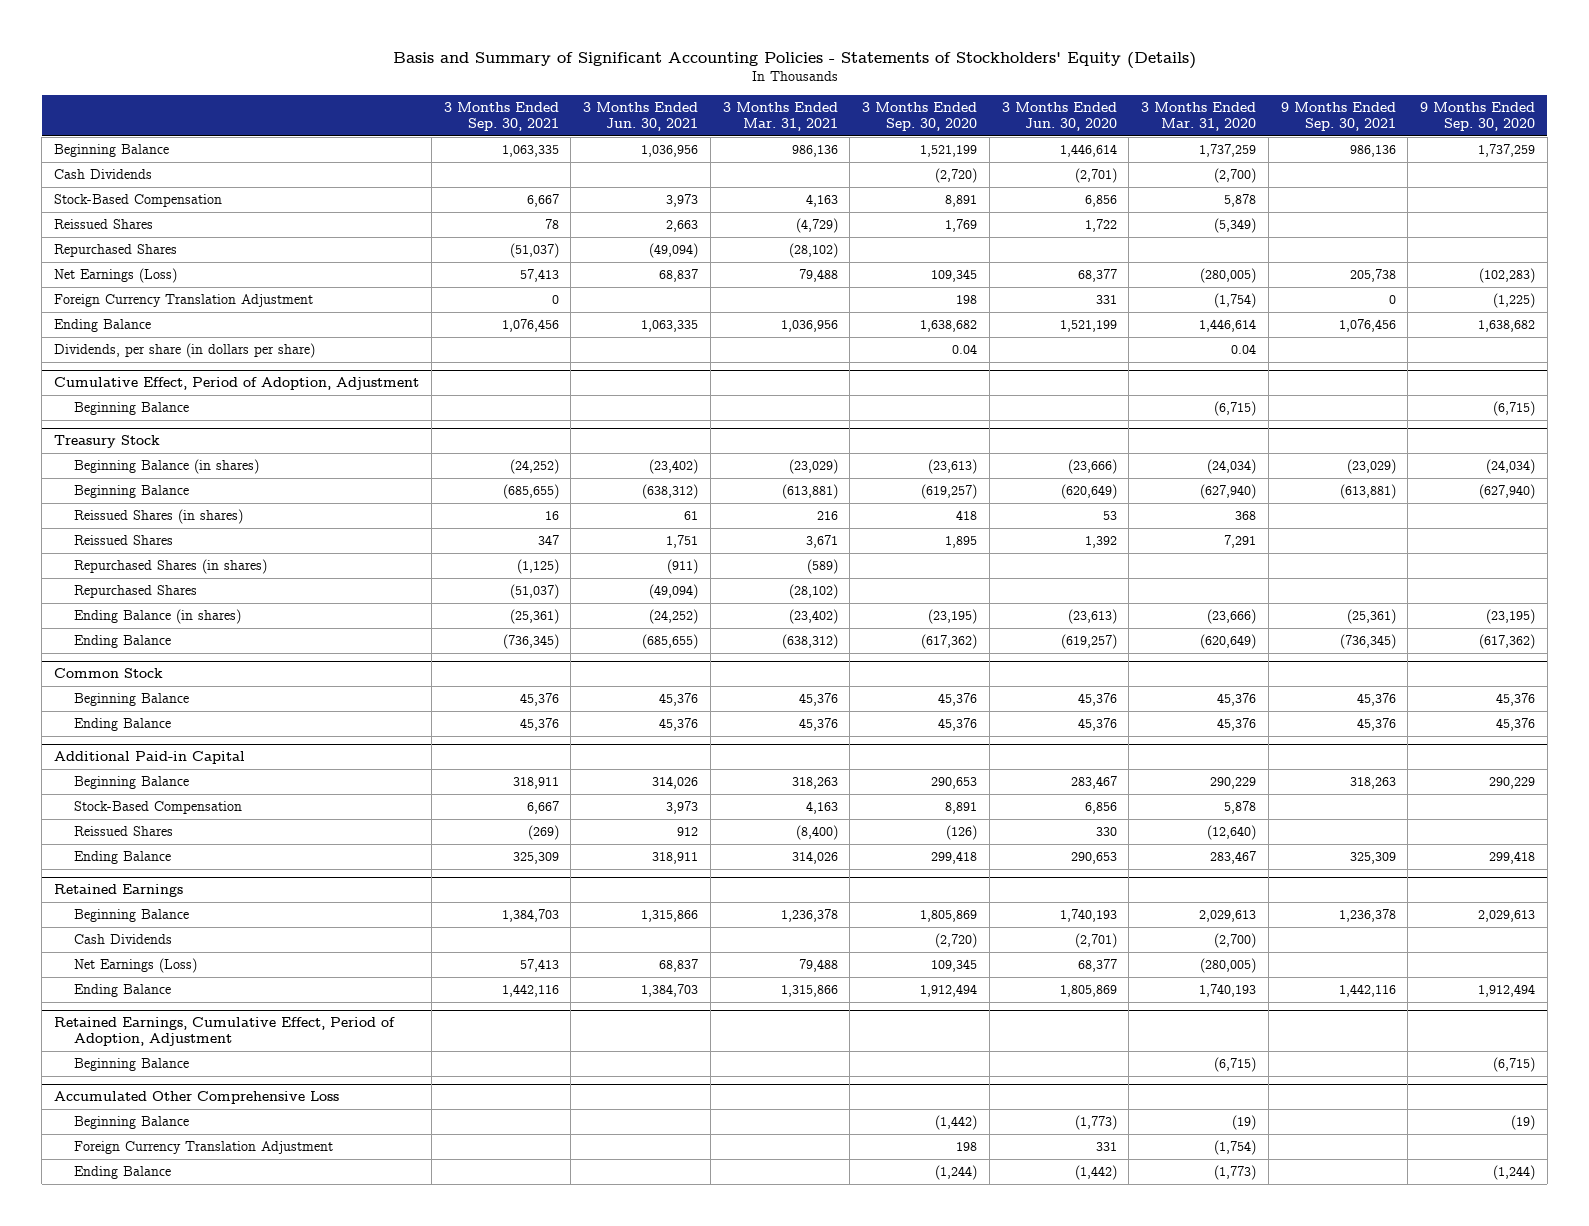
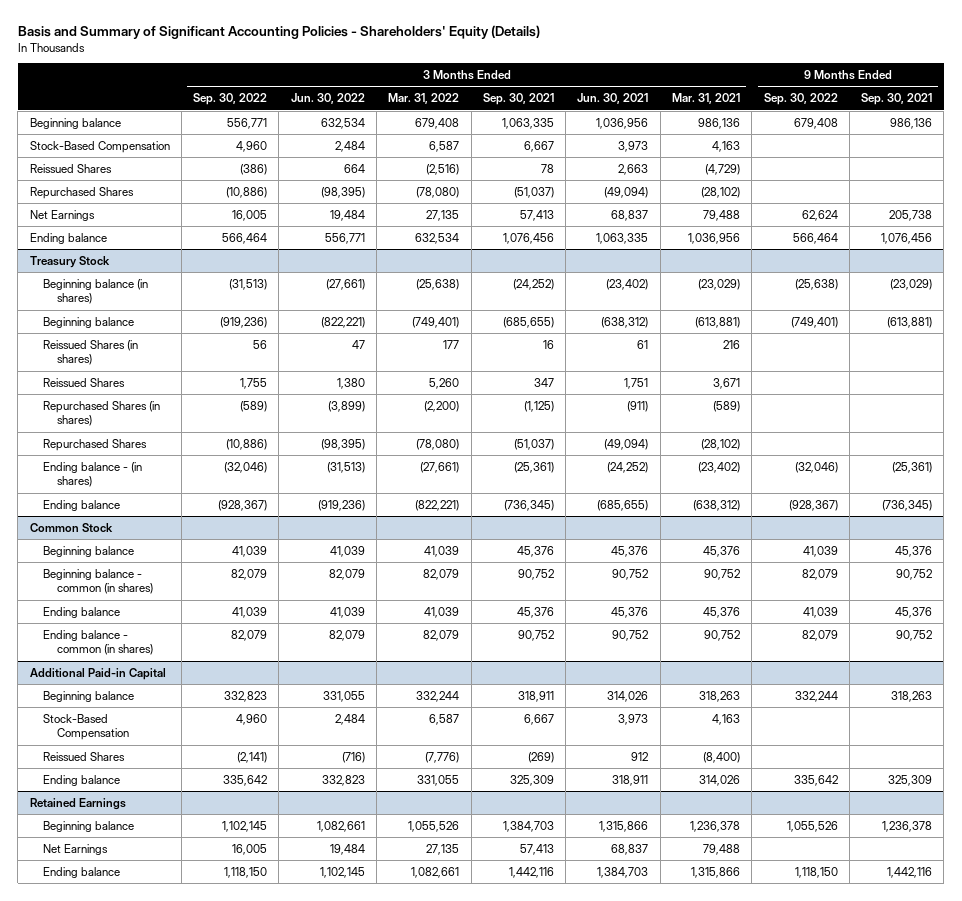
[392,51,1196,69] Basis and Summary of Significant Accounting Policies - Statements of Stockholders' Equity (Details) -> [17,24,540,39] Basis and Summary of Significant Accounting Policies - Shareholders' Equity (Details)
[862,101,978,131] 3 Months Ended Sep. 30, 2020 -> none
[1001,101,1117,131] 3 Months Ended Jun. 30, 2020 -> none
[1141,101,1257,131] 3 Months Ended Mar. 31, 2020 -> none
[1420,101,1536,131] 9 Months Ended Sep. 30, 2020 -> none
none -> [193,93,268,106] Sep. 30, 2022
none -> [290,93,365,105] Jun. 30, 2022
none -> [388,93,460,105] Mar. 31, 2022
none -> [763,93,838,106] Sep. 30, 2022
[54,169,153,180] Cash Dividends -> none
[54,144,170,158] Beginning Balance -> [29,117,121,129] Beginning balance
[54,294,314,308] Foreign Currency Translation Adjustment -> none
[54,343,316,359] Dividends, per share (in dollars per share) -> none
[54,377,420,391] Cumulative Effect, Period of Adoption, Adjustment -> none
[73,402,189,416] Beginning Balance -> none
[54,268,178,284] Net Earnings (Loss) -> [29,209,95,221] Net Earnings
[54,319,152,333] Ending Balance -> [29,232,107,244] Ending balance
[73,459,259,475] Beginning Balance (in shares) -> [43,278,149,305] Beginning balance (in shares)
[73,485,189,499] Beginning Balance -> [43,316,135,328] Beginning balance
[73,609,241,625] Ending Balance (in shares) -> [43,461,143,488] Ending balance - (in shares)
[73,635,171,649] Ending Balance -> [43,499,121,511] Ending balance
[73,693,189,707] Beginning Balance -> [43,545,135,557] Beginning balance
none -> [43,568,153,595] Beginning balance - common (in shares)
[73,718,171,732] Ending Balance -> [43,606,121,618] Ending balance
none -> [43,629,153,656] Ending balance - common (in shares)
[73,776,189,790] Beginning Balance -> [43,690,135,702] Beginning balance
[73,851,171,865] Ending Balance -> [43,774,121,786] Ending balance
[73,934,172,945] Cash Dividends -> none
[54,1017,396,1047] Retained Earnings, Cumulative Effect, Period of Adoption, Adjustment -> none
[73,1058,189,1072] Beginning Balance -> none
[54,1091,340,1105] Accumulated Other Comprehensive Loss -> none
[73,1116,189,1130] Beginning Balance -> none
[73,1141,333,1155] Foreign Currency Translation Adjustment -> none
[73,1166,171,1180] Ending Balance -> none
[73,909,189,923] Beginning Balance -> [43,820,135,832] Beginning balance
[73,958,197,974] Net Earnings (Loss) -> [43,843,109,855] Net Earnings
[73,984,171,998] Ending Balance -> [43,866,121,878] Ending balance

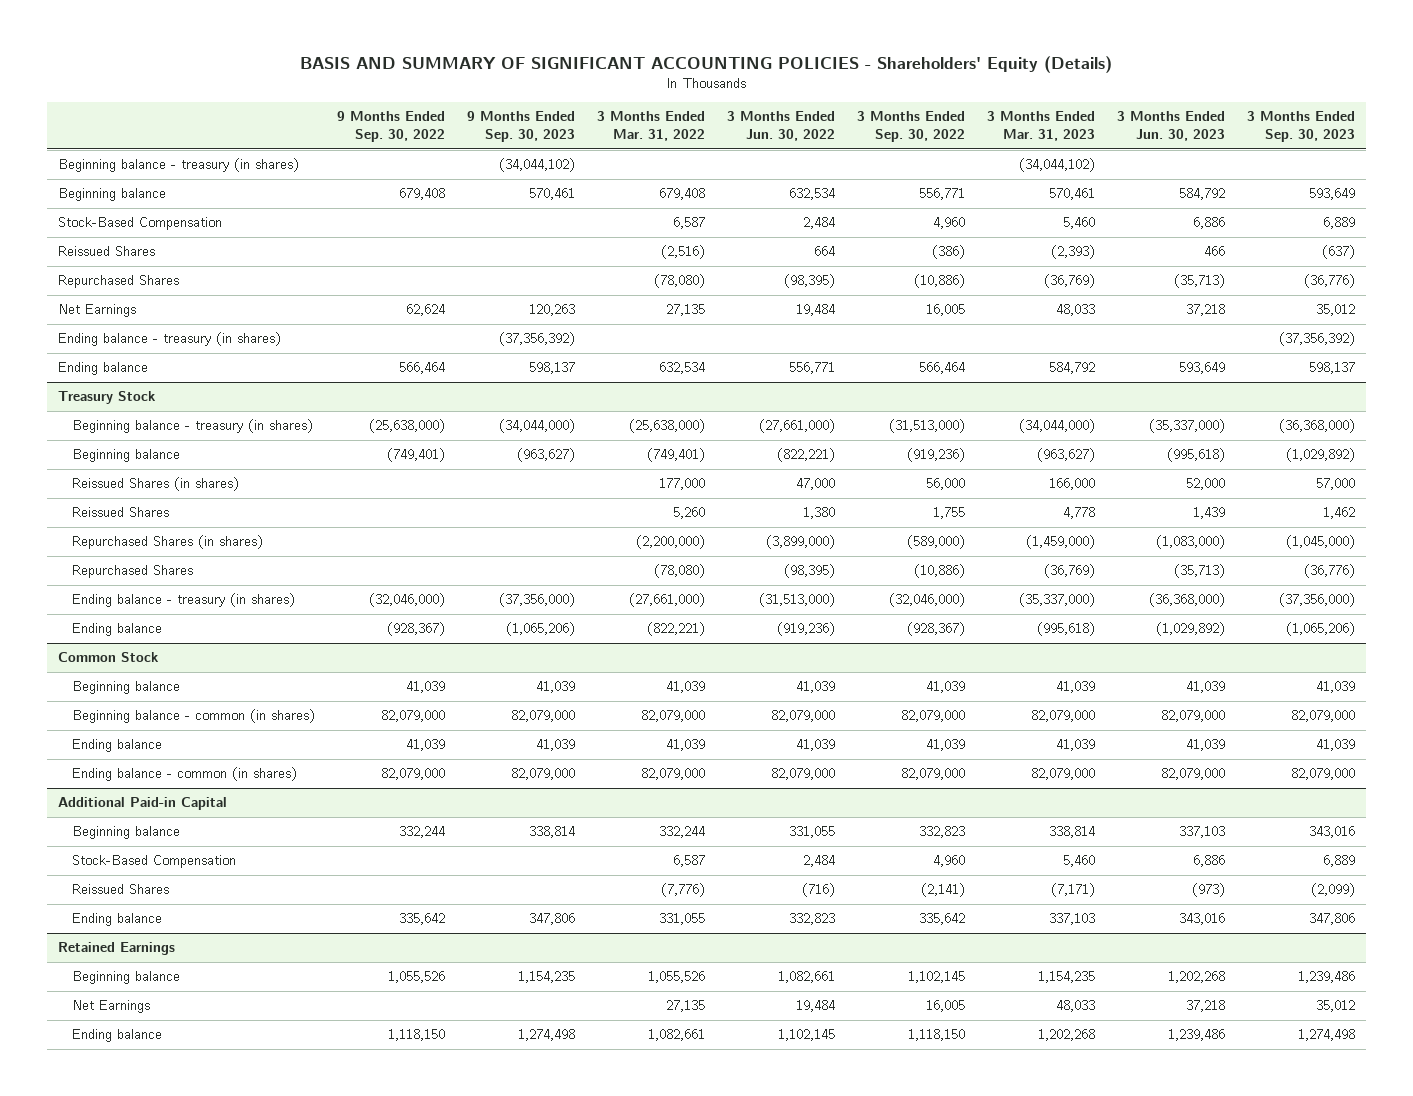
[17,24,540,39] Basis and Summary of Significant Accounting Policies - Shareholders' Equity (Details) -> [300,55,1113,73] BASIS AND SUMMARY OF SIGNIFICANT ACCOUNTING POLICIES - Shareholders' Equity (Details)
[482,93,554,106] Sep. 30, 2021 -> none
[577,93,649,105] Jun. 30, 2021 -> none
[671,93,740,105] Mar. 31, 2021 -> none
[861,93,933,106] Sep. 30, 2021 -> none
none -> [466,111,575,143] 9 Months Ended Sep. 30, 2023
none -> [986,111,1095,142] 3 Months Ended Mar. 31, 2023
none -> [1117,111,1226,142] 3 Months Ended Jun. 30, 2023
none -> [1247,111,1356,143] 3 Months Ended Sep. 30, 2023
none -> [57,158,299,173] Beginning balance - treasury (in shares)
none -> [57,332,281,347] Ending balance - treasury (in shares)
[43,278,149,305] Beginning balance (in shares) -> [71,419,313,434] Beginning balance - treasury (in shares)
[229,278,268,290] (31,513) -> [888,419,965,434] (31,513,000)
[325,278,365,290] (27,661) -> [758,419,835,434] (27,661,000)
[416,278,460,290] (25,638) -> [628,419,705,434] (25,638,000)
[794,278,838,290] (25,638) -> [368,419,445,434] (25,638,000)
[253,339,268,349] 56 -> [925,478,965,491] 56,000
[351,339,365,349] 47 -> [795,478,835,491] 47,000
[443,339,460,349] 177 -> [658,478,705,491] 177,000
[240,400,268,412] (589) -> [906,535,965,550] (589,000)
[327,400,365,412] (3,899) -> [765,535,835,550] (3,899,000)
[424,400,460,412] (2,200) -> [635,535,705,550] (2,200,000)
[43,461,143,488] Ending balance - (in shares) -> [71,593,295,608] Ending balance - treasury (in shares)
[224,461,268,473] (32,046) -> [888,593,965,608] (32,046,000)
[326,461,365,473] (31,513) -> [758,593,835,608] (31,513,000)
[420,461,460,473] (27,661) -> [628,593,705,608] (27,661,000)
[794,461,838,473] (32,046) -> [368,593,445,608] (32,046,000)
[231,568,268,580] 82,079 -> [900,710,965,723] 82,079,000
[328,568,365,580] 82,079 -> [770,710,835,723] 82,079,000
[423,568,460,580] 82,079 -> [640,710,705,723] 82,079,000
[801,568,838,580] 82,079 -> [380,710,445,723] 82,079,000
[231,629,268,641] 82,079 -> [900,768,965,781] 82,079,000
[328,629,365,641] 82,079 -> [770,768,835,781] 82,079,000
[423,629,460,641] 82,079 -> [640,768,705,781] 82,079,000
[801,629,838,641] 82,079 -> [380,768,445,781] 82,079,000

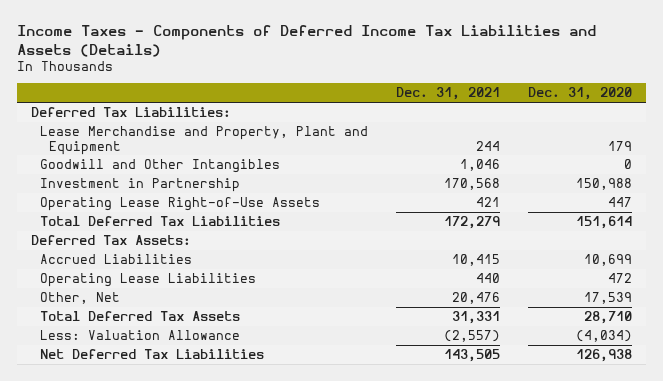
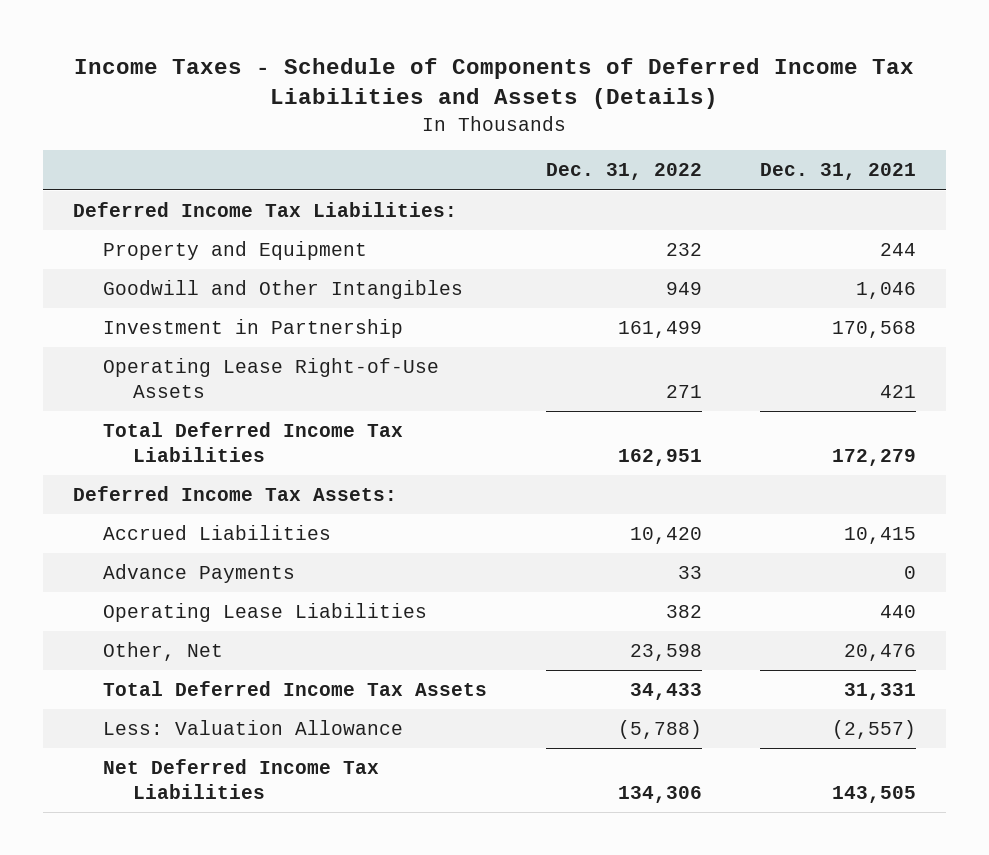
[16,24,596,57] Income Taxes - Components of Deferred Income Tax Liabilities and Assets (Details) -> [74,57,915,110] Income Taxes - Schedule of Components of Deferred Income Tax Liabilities and Assets (Details)
[528,87,633,101] Dec. 31, 2020 -> none
none -> [545,163,702,181] Dec. 31, 2022
[30,107,231,118] Deferred Tax Liabilities: -> [72,202,457,218] Deferred Income Tax Liabilities:
[39,126,368,155] Lease Merchandise and Property, Plant and Equipment -> [102,241,367,261] Property and Equipment
[39,216,280,227] Total Deferred Tax Liabilities -> [102,422,403,463] Total Deferred Income Tax Liabilities
[30,235,191,246] Deferred Tax Assets: -> [72,486,397,502] Deferred Income Tax Assets:
none -> [102,564,295,584] Advance Payments
[39,311,240,322] Total Deferred Tax Assets -> [102,681,487,697] Total Deferred Income Tax Assets
[39,349,264,360] Net Deferred Tax Liabilities -> [102,759,379,800] Net Deferred Income Tax Liabilities

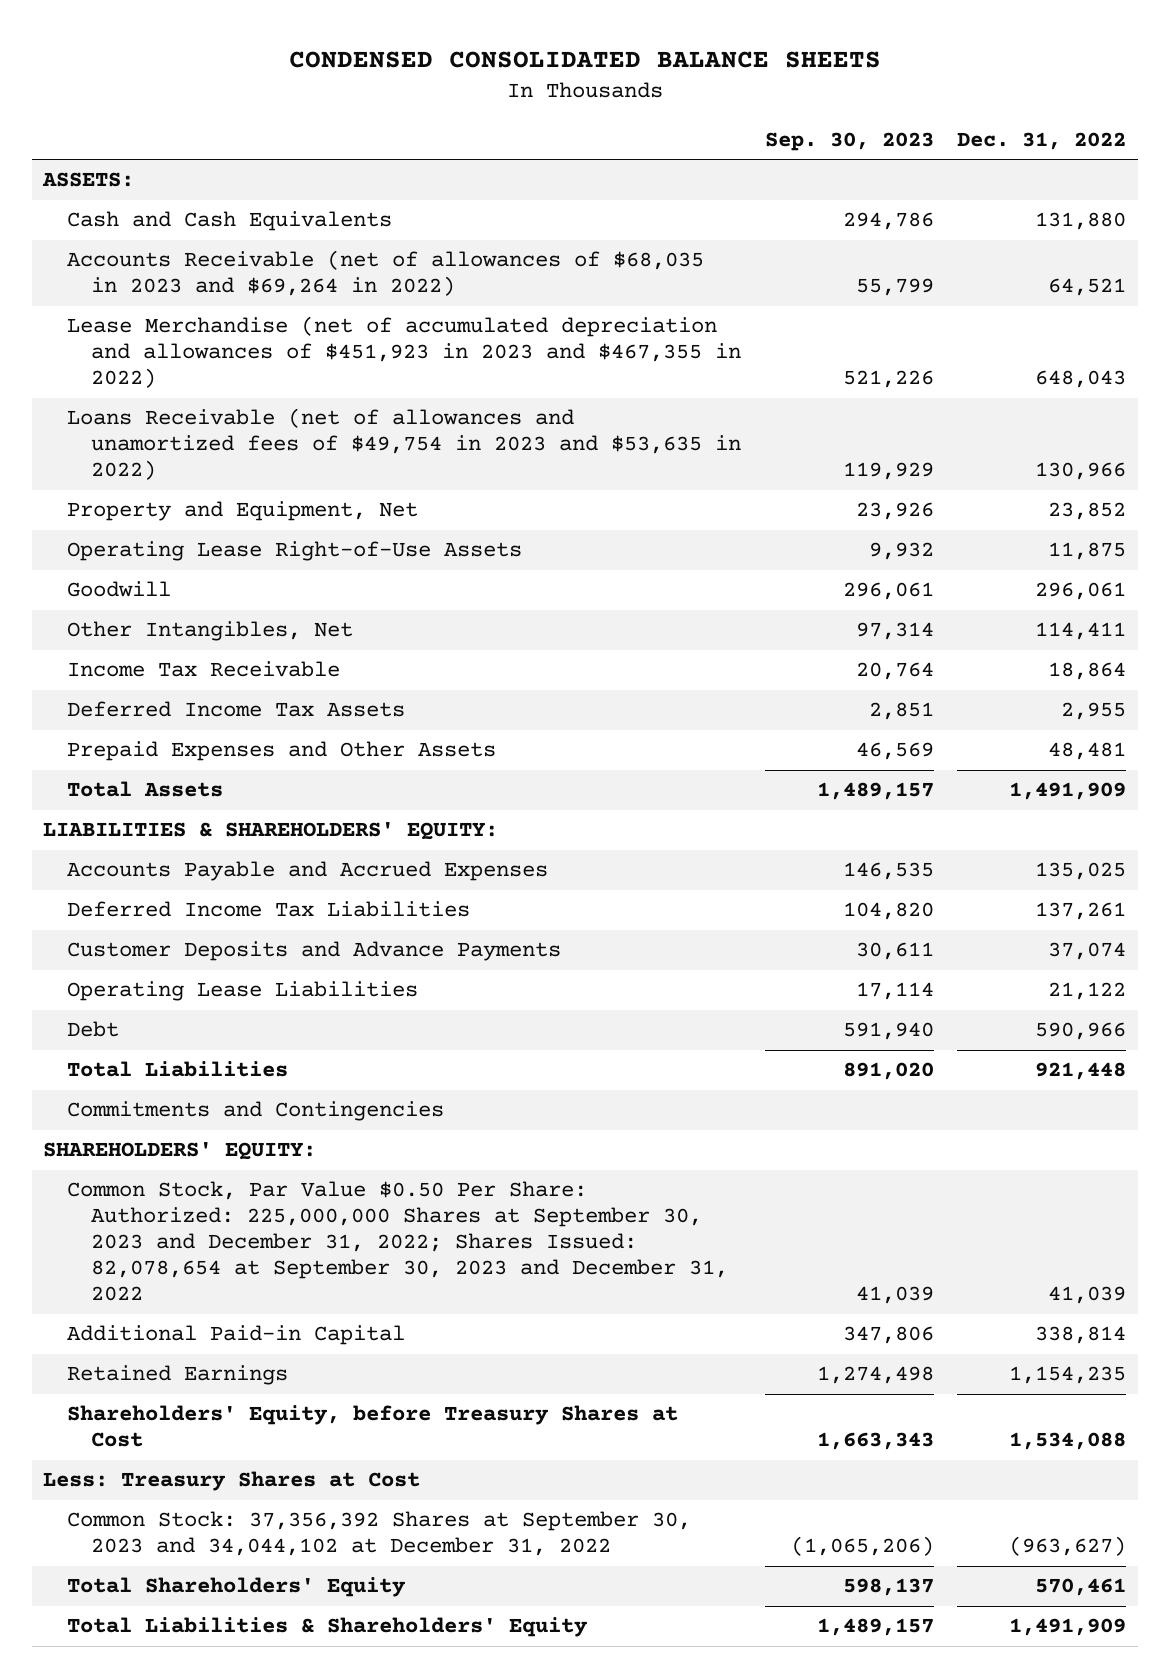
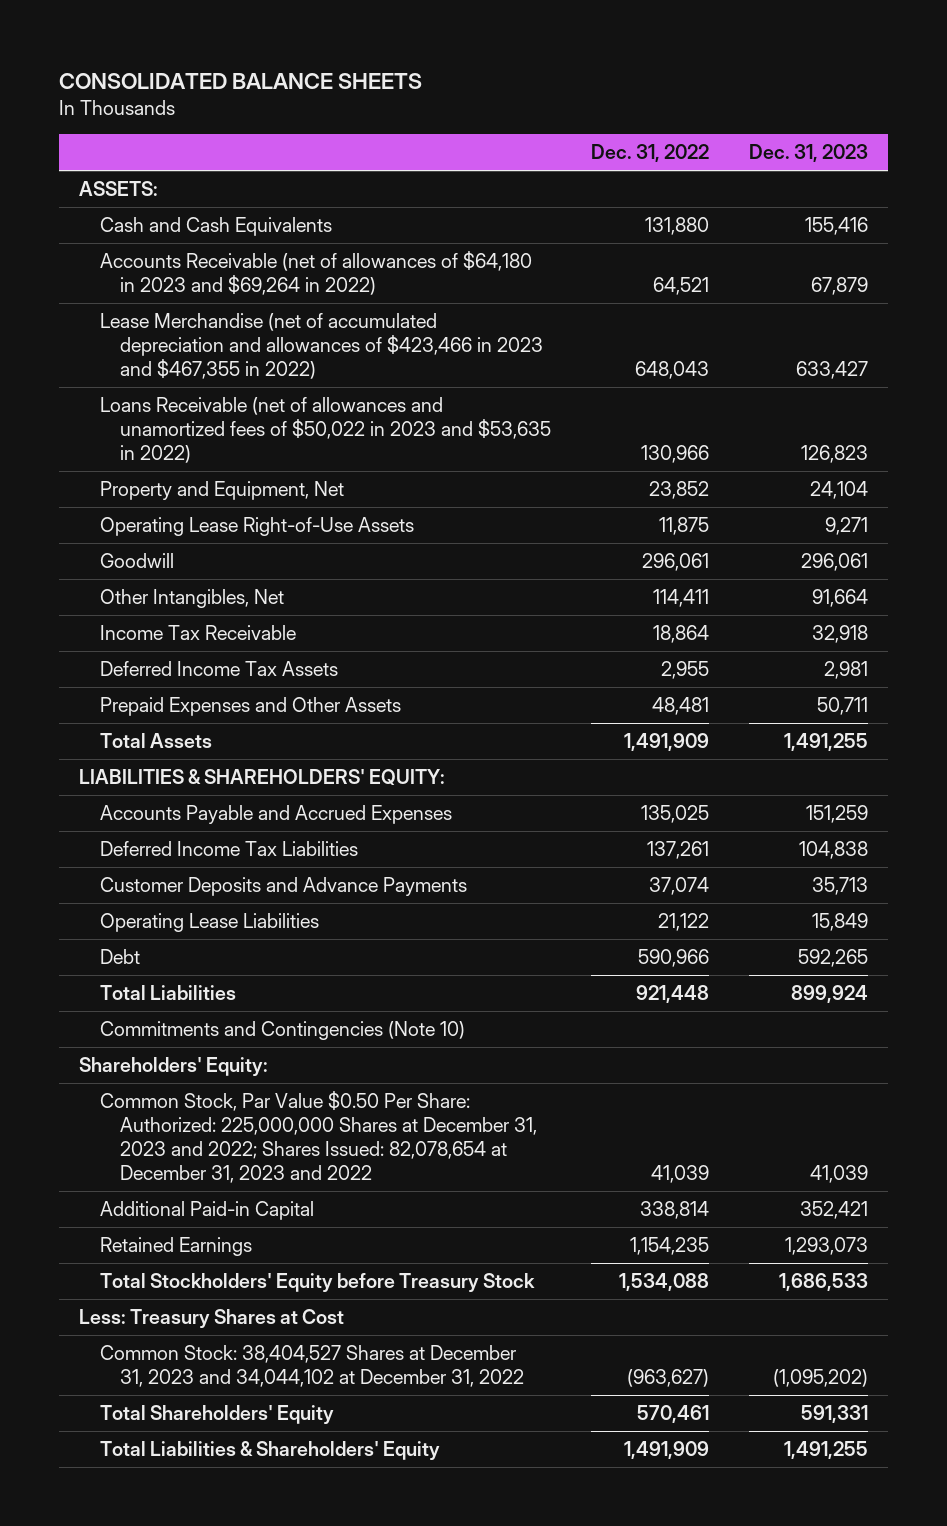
[288,50,881,68] CONDENSED CONSOLIDATED BALANCE SHEETS -> [58,72,422,89] CONSOLIDATED BALANCE SHEETS
[764,132,934,152] Sep. 30, 2023 -> none
none -> [749,144,869,163] Dec. 31, 2023
[67,250,705,297] Accounts Receivable (net of allowances of $68,035 in 2023 and $69,264 in 2022) -> [99,250,532,296] Accounts Receivable (net of allowances of $64,180 in 2023 and $69,264 in 2022)
[67,316,742,389] Lease Merchandise (net of accumulated depreciation and allowances of $451,923 in 2023 and $467,355 in 2022) -> [99,312,544,380] Lease Merchandise (net of accumulated depreciation and allowances of $423,466 in 2023 and $467,355 in 2022)
[67,408,742,481] Loans Receivable (net of allowances and unamortized fees of $49,754 in 2023 and $53,635 in 2022) -> [99,396,552,464] Loans Receivable (net of allowances and unamortized fees of $50,022 in 2023 and $53,635 in 2022)
[67,1101,445,1122] Commitments and Contingencies -> [99,1020,465,1040] Commitments and Contingencies (Note 10)
[43,1142,317,1161] SHAREHOLDERS' EQUITY: -> [78,1056,268,1076] Shareholders' Equity:
[67,1181,729,1302] Common Stock, Par Value $0.50 Per Share: Authorized: 225,000,000 Shares at September 30, 2023 and December 31, 2022; Shares Issued: 82,078,654 at September 30, 2023 and December 31, 2022 -> [99,1090,538,1184] Common Stock, Par Value $0.50 Per Share: Authorized: 225,000,000 Shares at December 31, 2023 and 2022; Shares Issued: 82,078,654 at December 31, 2023 and 2022
[67,1405,679,1448] Shareholders' Equity, before Treasury Shares at Cost -> [99,1272,535,1292] Total Stockholders' Equity before Treasury Stock
[67,1511,692,1557] Common Stock: 37,356,392 Shares at September 30, 2023 and 34,044,102 at December 31, 2022 -> [99,1344,525,1388] Common Stock: 38,404,527 Shares at December 31, 2023 and 34,044,102 at December 31, 2022

